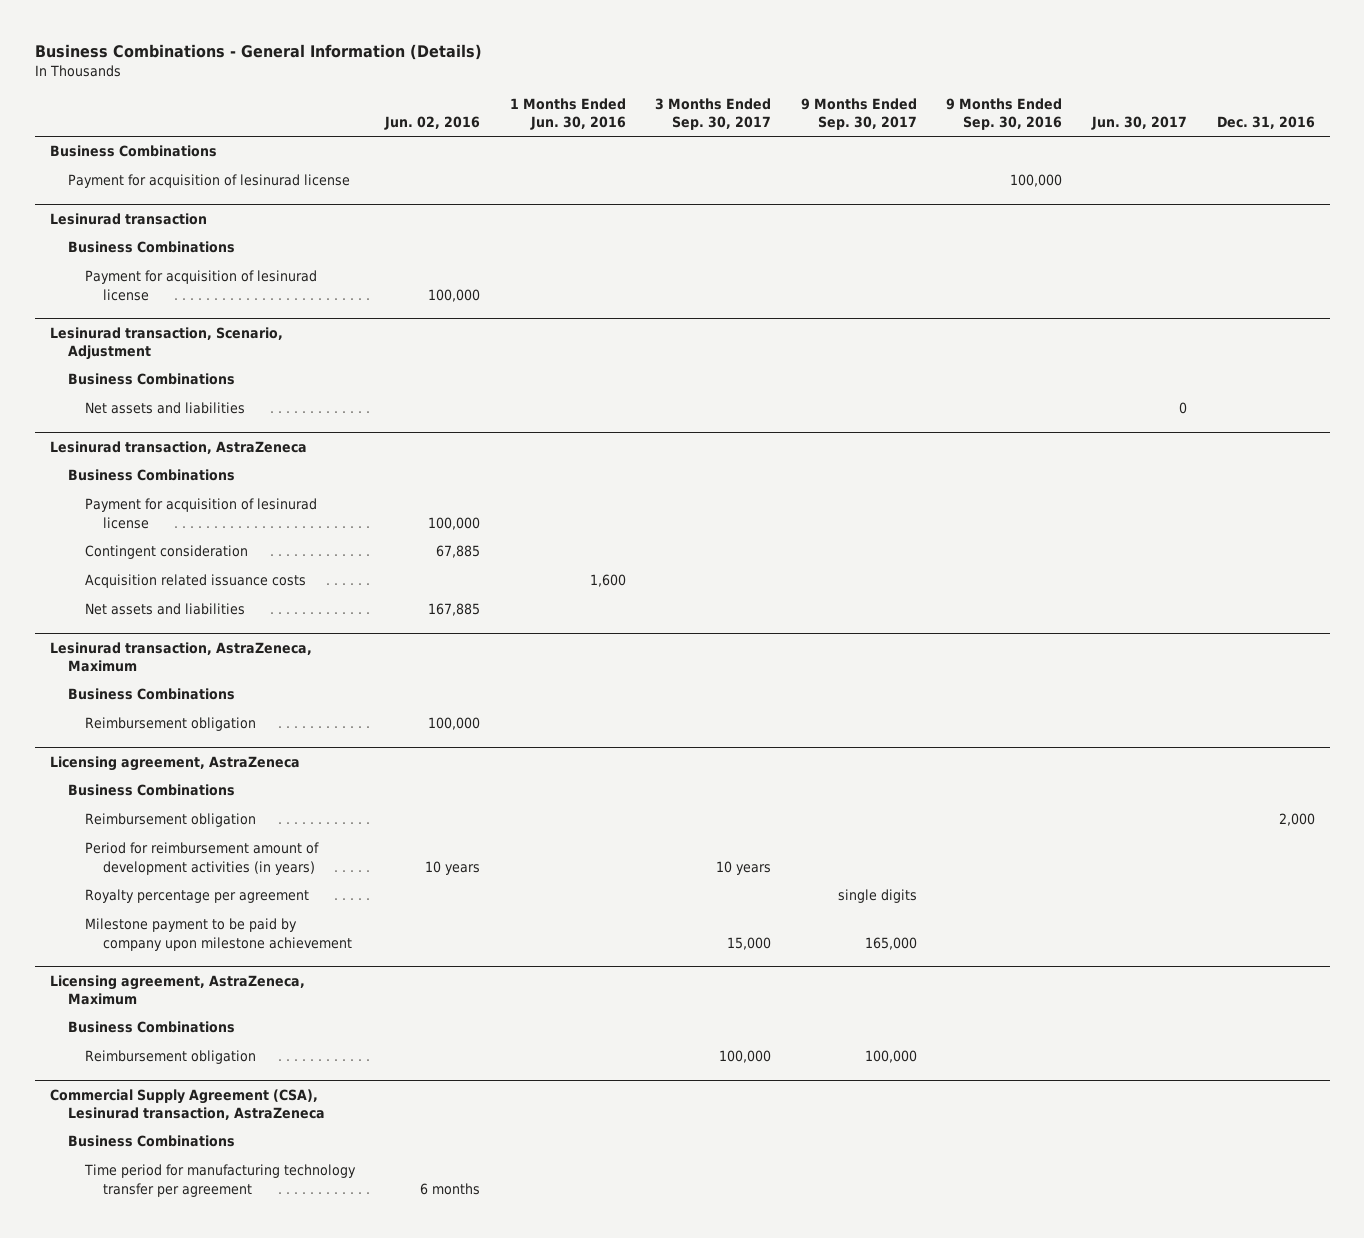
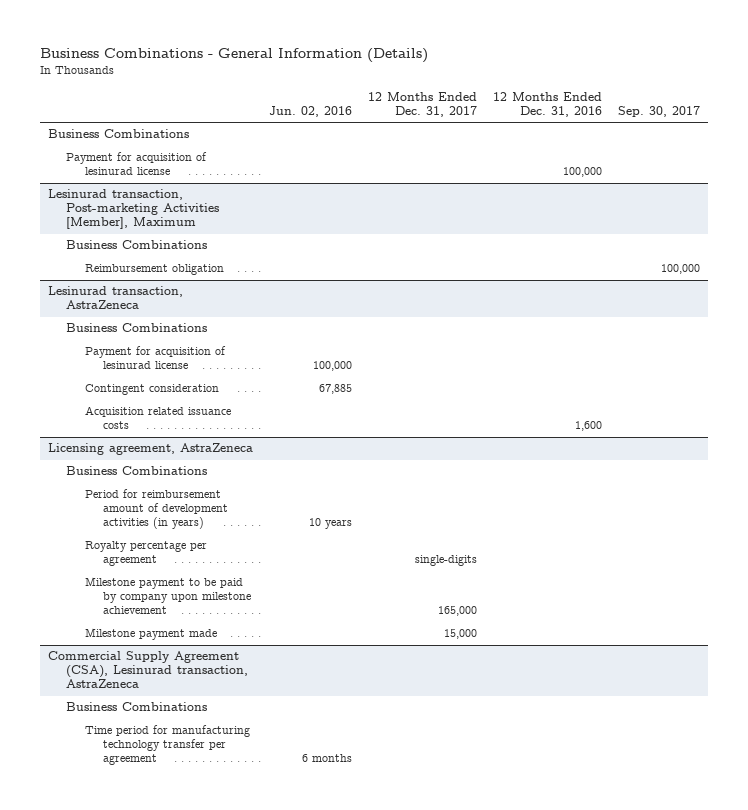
[509,97,626,131] 1 Months Ended Jun. 30, 2016 -> none
[655,97,772,131] 3 Months Ended Sep. 30, 2017 -> none
[800,97,917,131] 9 Months Ended Sep. 30, 2017 -> none
[946,97,1063,131] 9 Months Ended Sep. 30, 2016 -> none
[1091,116,1188,131] Jun. 30, 2017 -> none
[1216,116,1315,130] Dec. 31, 2016 -> none
none -> [367,91,477,117] 12 Months Ended Dec. 31, 2017
none -> [492,91,602,117] 12 Months Ended Dec. 31, 2016
none -> [617,105,700,117] Sep. 30, 2017
[49,212,207,225] Lesinurad transaction -> [47,189,220,230] Lesinurad transaction, Post-marketing Activities [Member], Maximum
[85,270,318,301] Payment for acquisition of lesinurad license -> none
[49,326,283,360] Lesinurad transaction, Scenario, Adjustment -> none
[67,373,235,386] Business Combinations -> none
[85,402,246,415] Net assets and liabilities -> none
none -> [84,264,224,276] Reimbursement obligation
[85,603,246,616] Net assets and liabilities -> none
[49,641,312,672] Lesinurad transaction, AstraZeneca, Maximum -> none
[67,688,235,701] Business Combinations -> none
[85,717,257,732] Reimbursement obligation -> none
[85,813,257,828] Reimbursement obligation -> none
[49,974,305,1005] Licensing agreement, AstraZeneca, Maximum -> none
[67,1021,235,1034] Business Combinations -> none
[85,1050,257,1065] Reimbursement obligation -> none
none -> [84,628,217,641] Milestone payment made

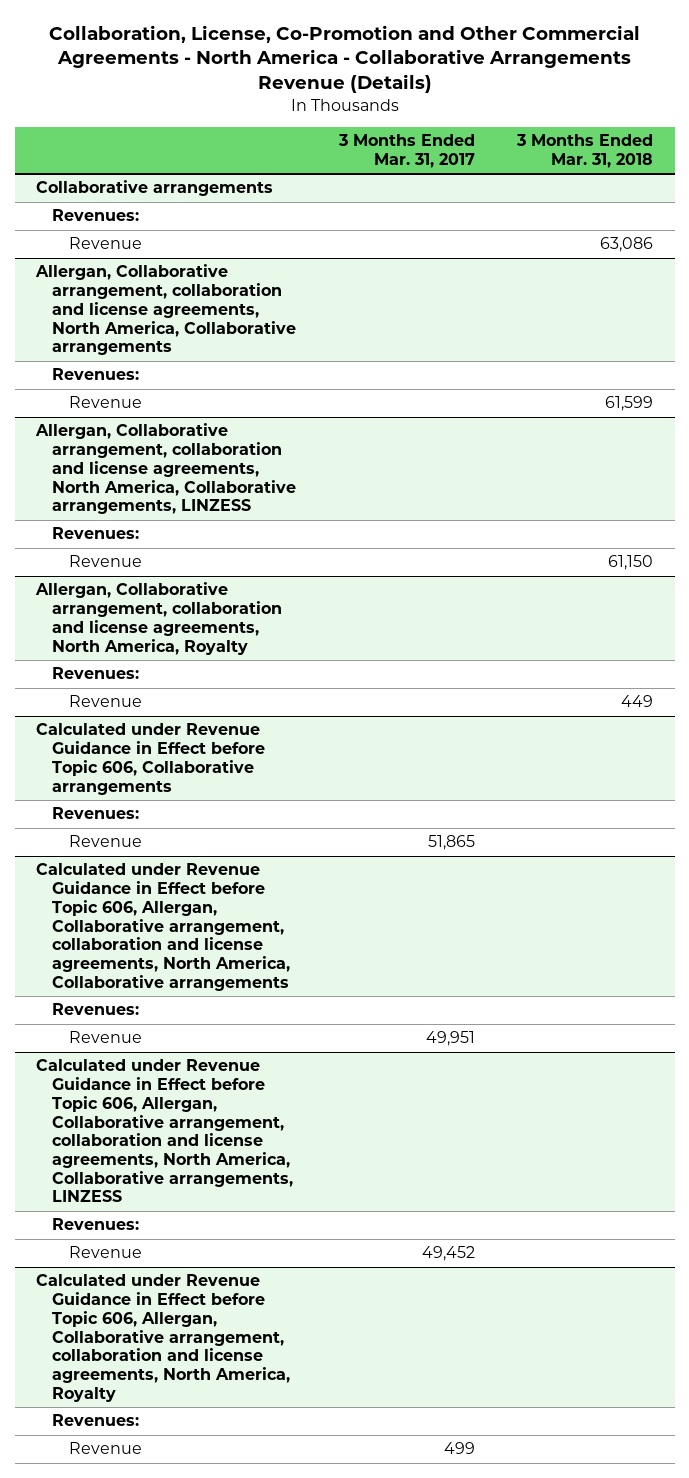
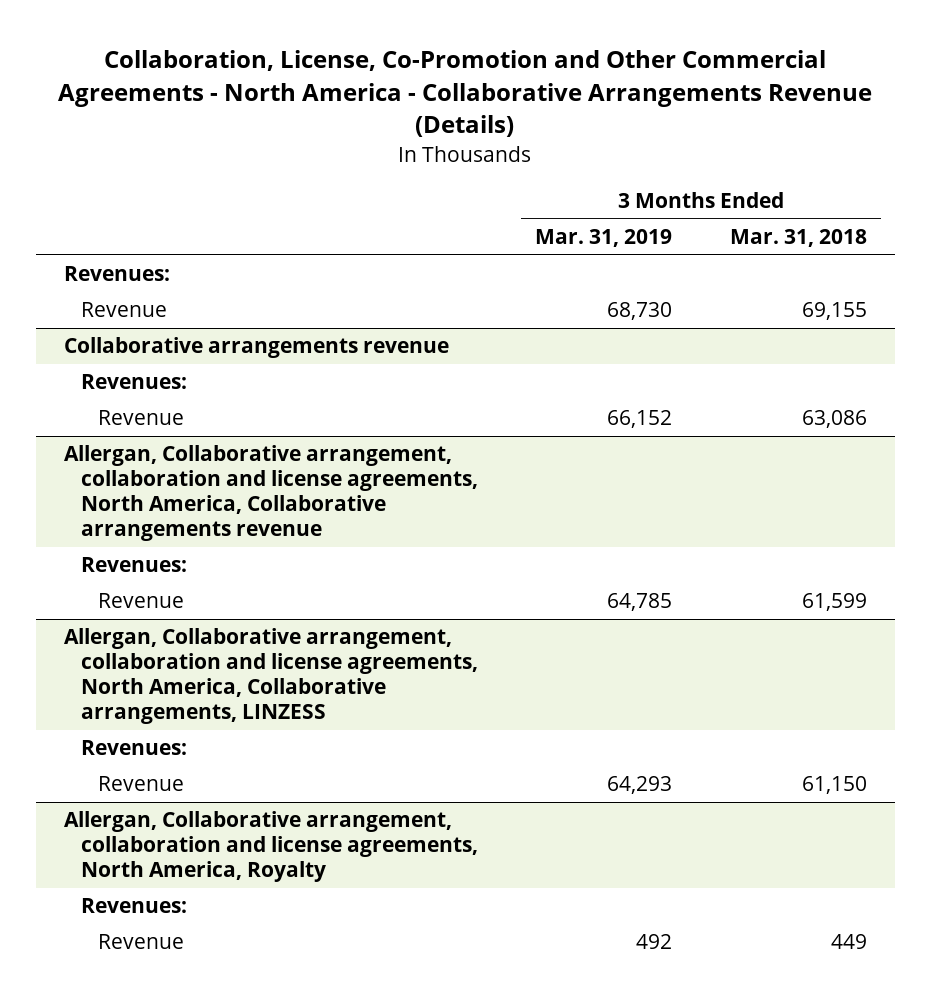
[337,134,475,168] 3 Months Ended Mar. 31, 2017 -> none
none -> [535,229,673,248] Mar. 31, 2019
none -> [64,266,171,282] Revenues:
none -> [81,302,168,318] Revenue
[36,180,274,197] Collaborative arrangements -> [64,337,450,359] Collaborative arrangements revenue
[35,264,297,356] Allergan, Collaborative arrangement, collaboration and license agreements, North America, Collaborative arrangements -> [64,445,479,542] Allergan, Collaborative arrangement, collaboration and license agreements, North America, Collaborative arrangements revenue
[36,723,266,795] Calculated under Revenue Guidance in Effect before Topic 606, Collaborative arrangements -> none
[52,807,140,820] Revenues: -> none
[68,835,142,848] Revenue -> none
[36,863,291,991] Calculated under Revenue Guidance in Effect before Topic 606, Allergan, Collaborative arrangement, collaboration and license agreements, North America, Collaborative arrangements -> none
[52,1003,140,1016] Revenues: -> none
[68,1031,142,1044] Revenue -> none
[36,1059,294,1203] Calculated under Revenue Guidance in Effect before Topic 606, Allergan, Collaborative arrangement, collaboration and license agreements, North America, Collaborative arrangements, LINZESS -> none
[52,1218,140,1231] Revenues: -> none
[68,1246,142,1259] Revenue -> none
[36,1274,291,1402] Calculated under Revenue Guidance in Effect before Topic 606, Allergan, Collaborative arrangement, collaboration and license agreements, North America, Royalty -> none
[52,1414,140,1427] Revenues: -> none
[68,1442,142,1455] Revenue -> none

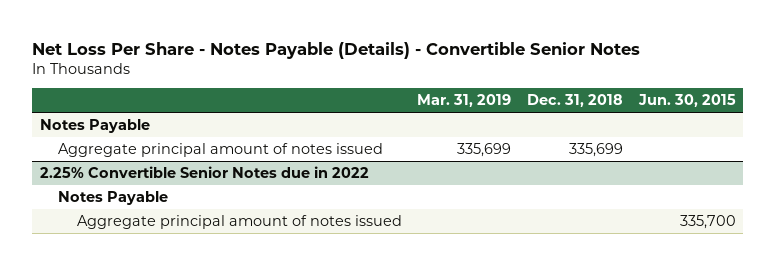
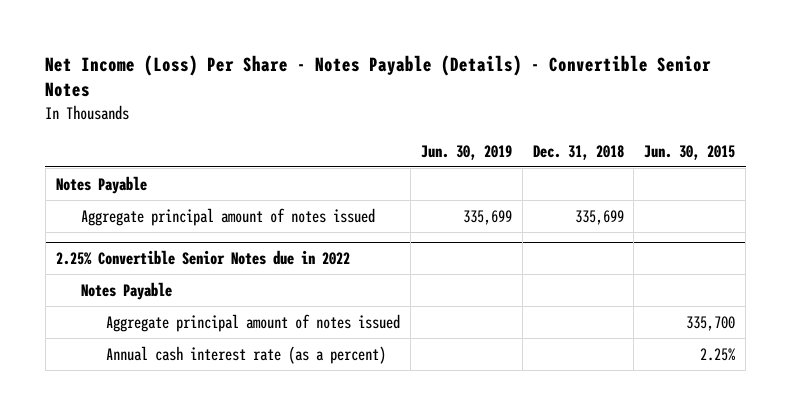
[32,41,641,59] Net Loss Per Share - Notes Payable (Details) - Convertible Senior Notes -> [45,54,712,98] Net Income (Loss) Per Share - Notes Payable (Details) - Convertible Senior Notes
[417,94,512,108] Mar. 31, 2019 -> none
none -> [420,144,512,160] Jun. 30, 2019
none -> [105,345,386,364] Annual cash interest rate (as a percent)

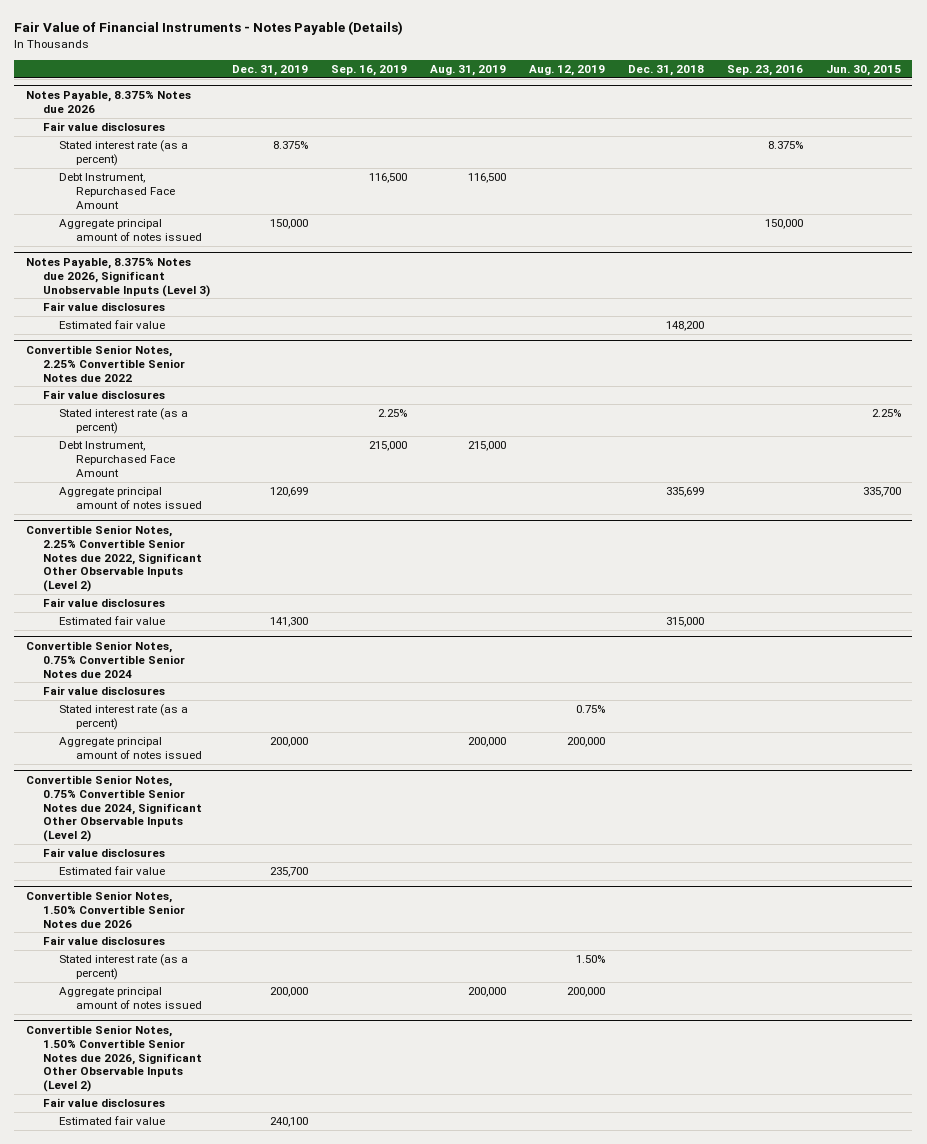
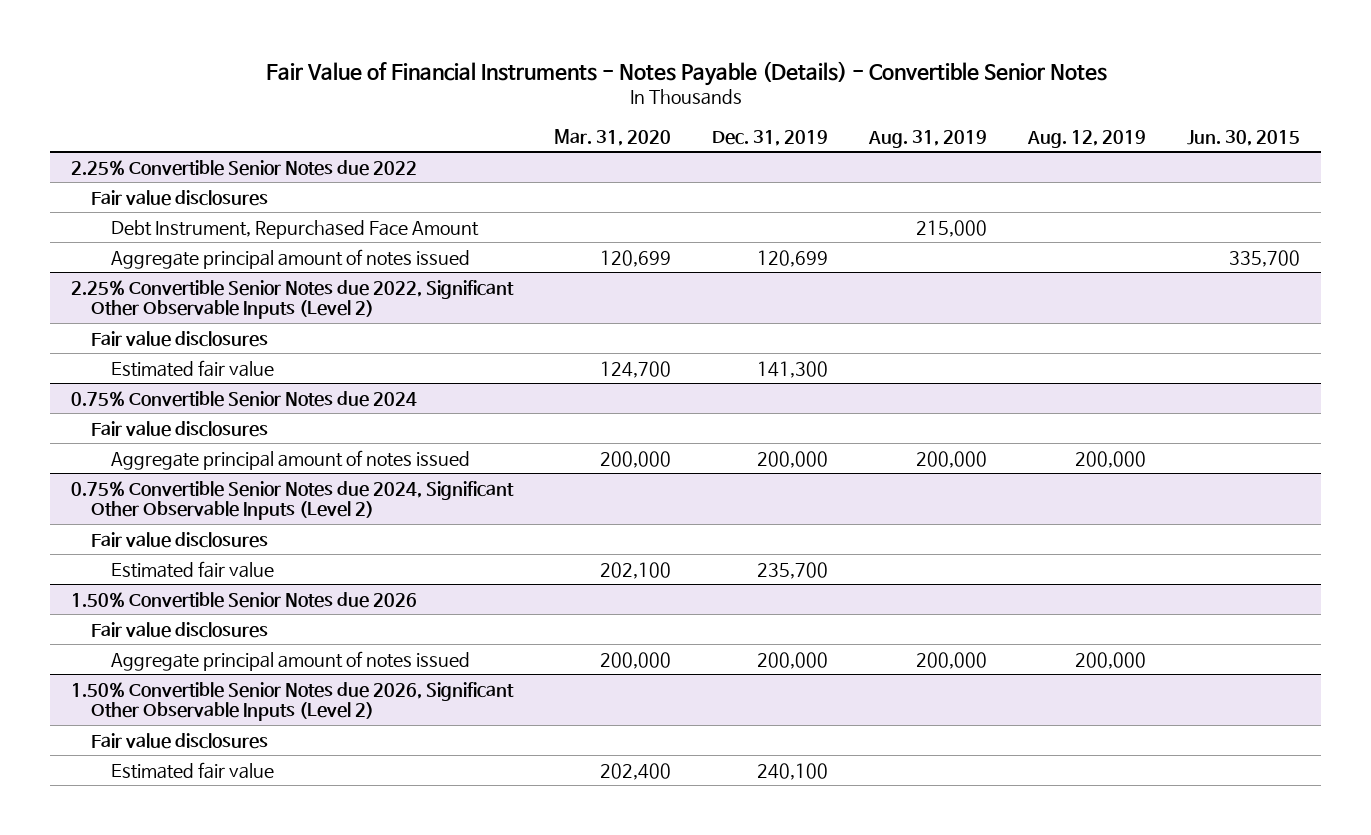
[14,21,404,36] Fair Value of Financial Instruments - Notes Payable (Details) -> [265,60,1107,86] Fair Value of Financial Instruments - Notes Payable (Details) - Convertible Senior Notes
[331,64,408,76] Sep. 16, 2019 -> none
[628,64,705,76] Dec. 31, 2018 -> none
[726,64,803,76] Sep. 23, 2016 -> none
none -> [554,128,672,146] Mar. 31, 2020
[25,91,191,113] Notes Payable, 8.375% Notes due 2026 -> none
[42,122,165,132] Fair value disclosures -> none
[59,140,189,166] Stated interest rate (as a percent) -> none
[59,173,175,209] Debt Instrument, Repurchased Face Amount -> none
[59,219,202,241] Aggregate principal amount of notes issued -> none
[25,258,210,297] Notes Payable, 8.375% Notes due 2026, Significant Unobservable Inputs (Level 3) -> none
[42,302,165,312] Fair value disclosures -> none
[59,320,166,330] Estimated fair value -> none
[25,345,185,382] Convertible Senior Notes, 2.25% Convertible Senior Notes due 2022 -> [70,159,417,176] 2.25% Convertible Senior Notes due 2022
[59,408,189,434] Stated interest rate (as a percent) -> none
[25,525,202,593] Convertible Senior Notes, 2.25% Convertible Senior Notes due 2022, Significant Other Observable Inputs (Level 2) -> [70,279,514,320] 2.25% Convertible Senior Notes due 2022, Significant Other Observable Inputs (Level 2)
[25,641,185,678] Convertible Senior Notes, 0.75% Convertible Senior Notes due 2024 -> [70,390,417,407] 0.75% Convertible Senior Notes due 2024
[59,704,189,730] Stated interest rate (as a percent) -> none
[25,775,202,843] Convertible Senior Notes, 0.75% Convertible Senior Notes due 2024, Significant Other Observable Inputs (Level 2) -> [70,480,514,521] 0.75% Convertible Senior Notes due 2024, Significant Other Observable Inputs (Level 2)
[25,891,185,928] Convertible Senior Notes, 1.50% Convertible Senior Notes due 2026 -> [70,591,417,608] 1.50% Convertible Senior Notes due 2026
[59,954,189,980] Stated interest rate (as a percent) -> none
[25,1025,202,1093] Convertible Senior Notes, 1.50% Convertible Senior Notes due 2026, Significant Other Observable Inputs (Level 2) -> [70,681,514,722] 1.50% Convertible Senior Notes due 2026, Significant Other Observable Inputs (Level 2)

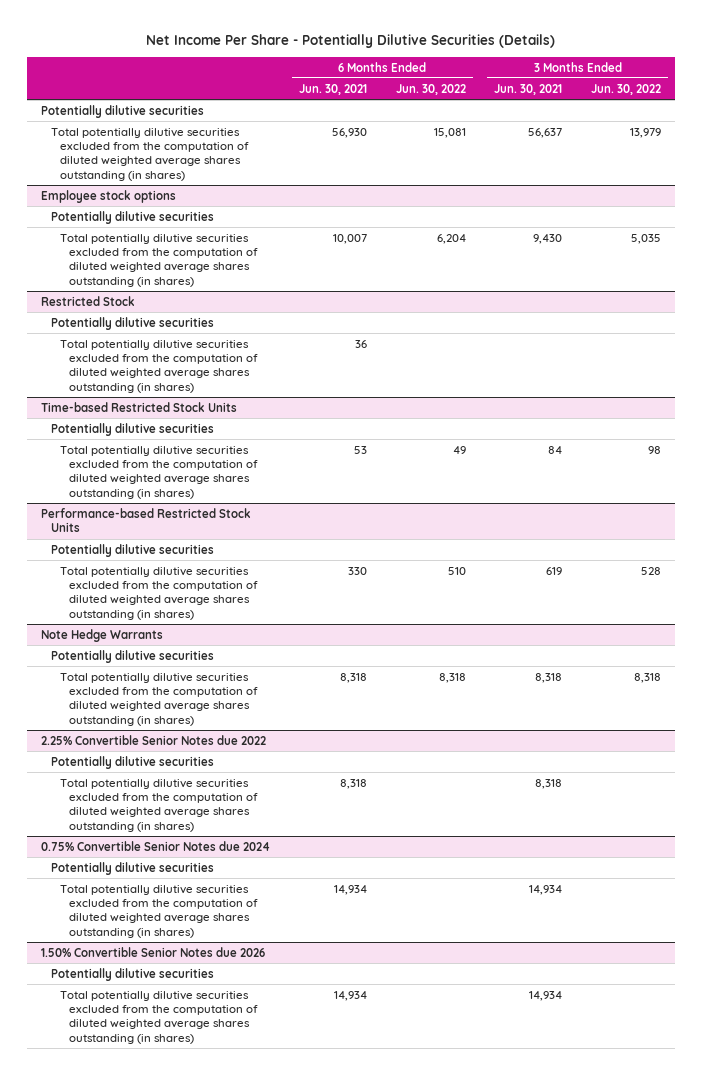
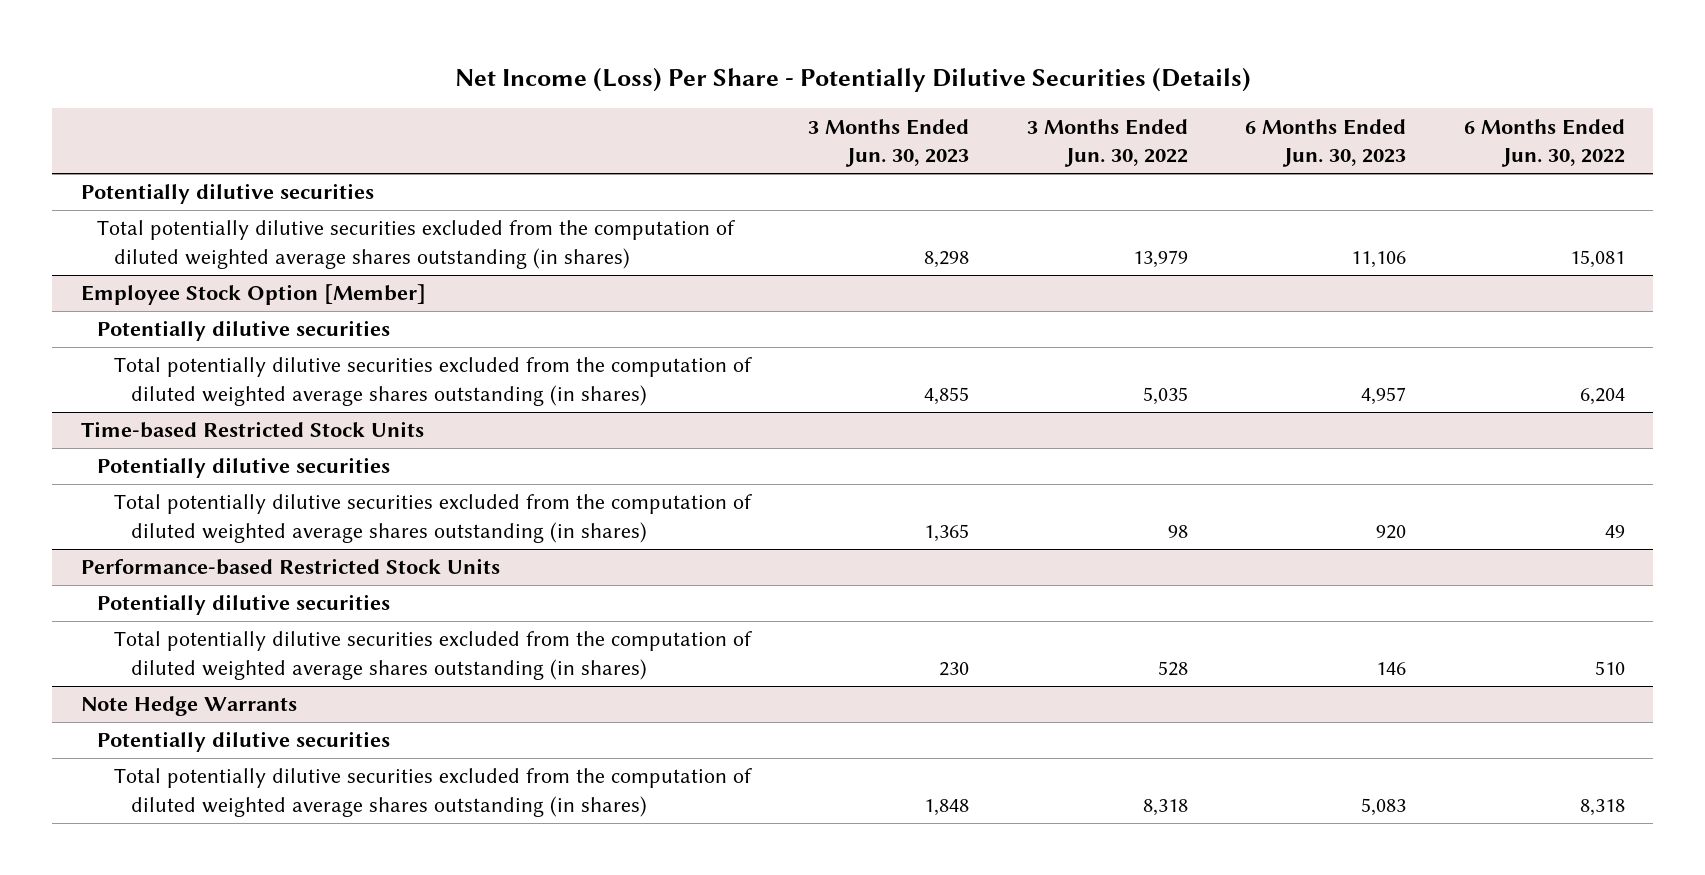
[146,34,556,49] Net Income Per Share - Potentially Dilutive Securities (Details) -> [454,67,1251,93] Net Income (Loss) Per Share - Potentially Dilutive Securities (Details)
[298,83,367,95] Jun. 30, 2021 -> none
[494,83,563,95] Jun. 30, 2021 -> none
none -> [808,118,970,168] 3 Months Ended Jun. 30, 2023
none -> [1245,118,1407,168] 6 Months Ended Jun. 30, 2023
[41,189,177,203] Employee stock options -> [80,284,426,306] Employee Stock Option [Member]
[41,295,136,306] Restricted Stock -> none
[50,316,214,330] Potentially dilutive securities -> none
[60,339,259,393] Total potentially dilutive securities excluded from the computation of diluted weighted average shares outstanding (in shares) -> none
[41,734,267,745] 2.25% Convertible Senior Notes due 2022 -> none
[50,755,214,769] Potentially dilutive securities -> none
[60,778,259,832] Total potentially dilutive securities excluded from the computation of diluted weighted average shares outstanding (in shares) -> none
[41,840,271,851] 0.75% Convertible Senior Notes due 2024 -> none
[50,861,214,875] Potentially dilutive securities -> none
[60,884,259,938] Total potentially dilutive securities excluded from the computation of diluted weighted average shares outstanding (in shares) -> none
[41,946,266,957] 1.50% Convertible Senior Notes due 2026 -> none
[50,967,214,981] Potentially dilutive securities -> none
[60,990,259,1044] Total potentially dilutive securities excluded from the computation of diluted weighted average shares outstanding (in shares) -> none

